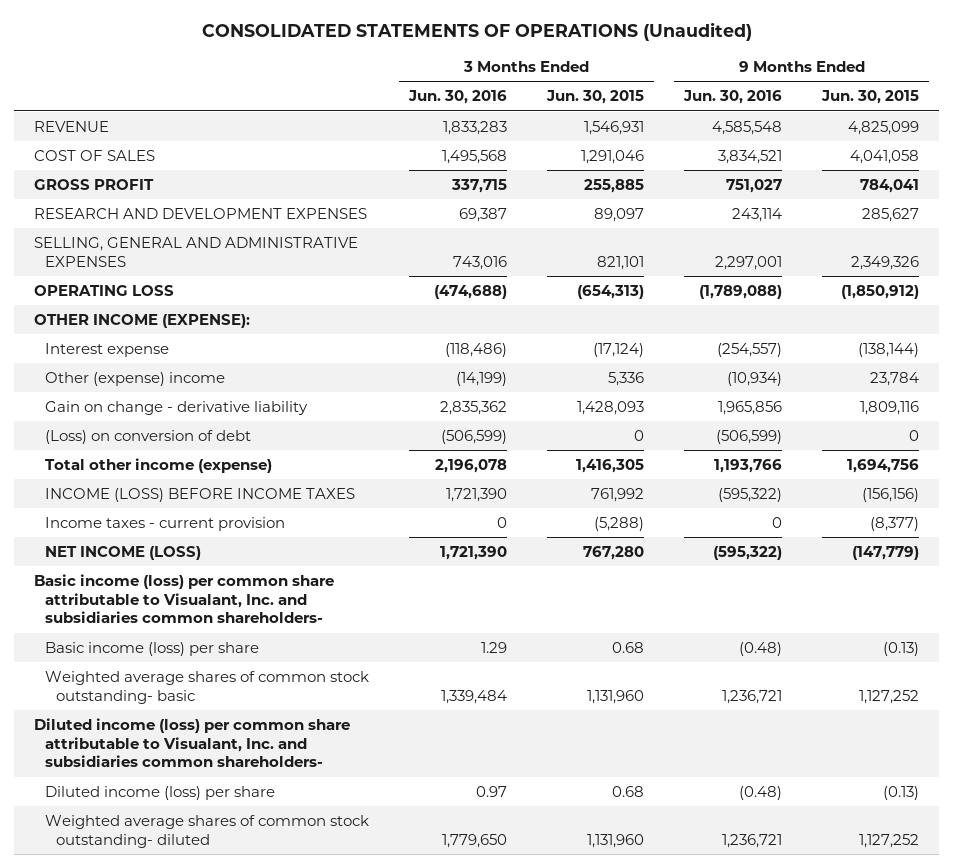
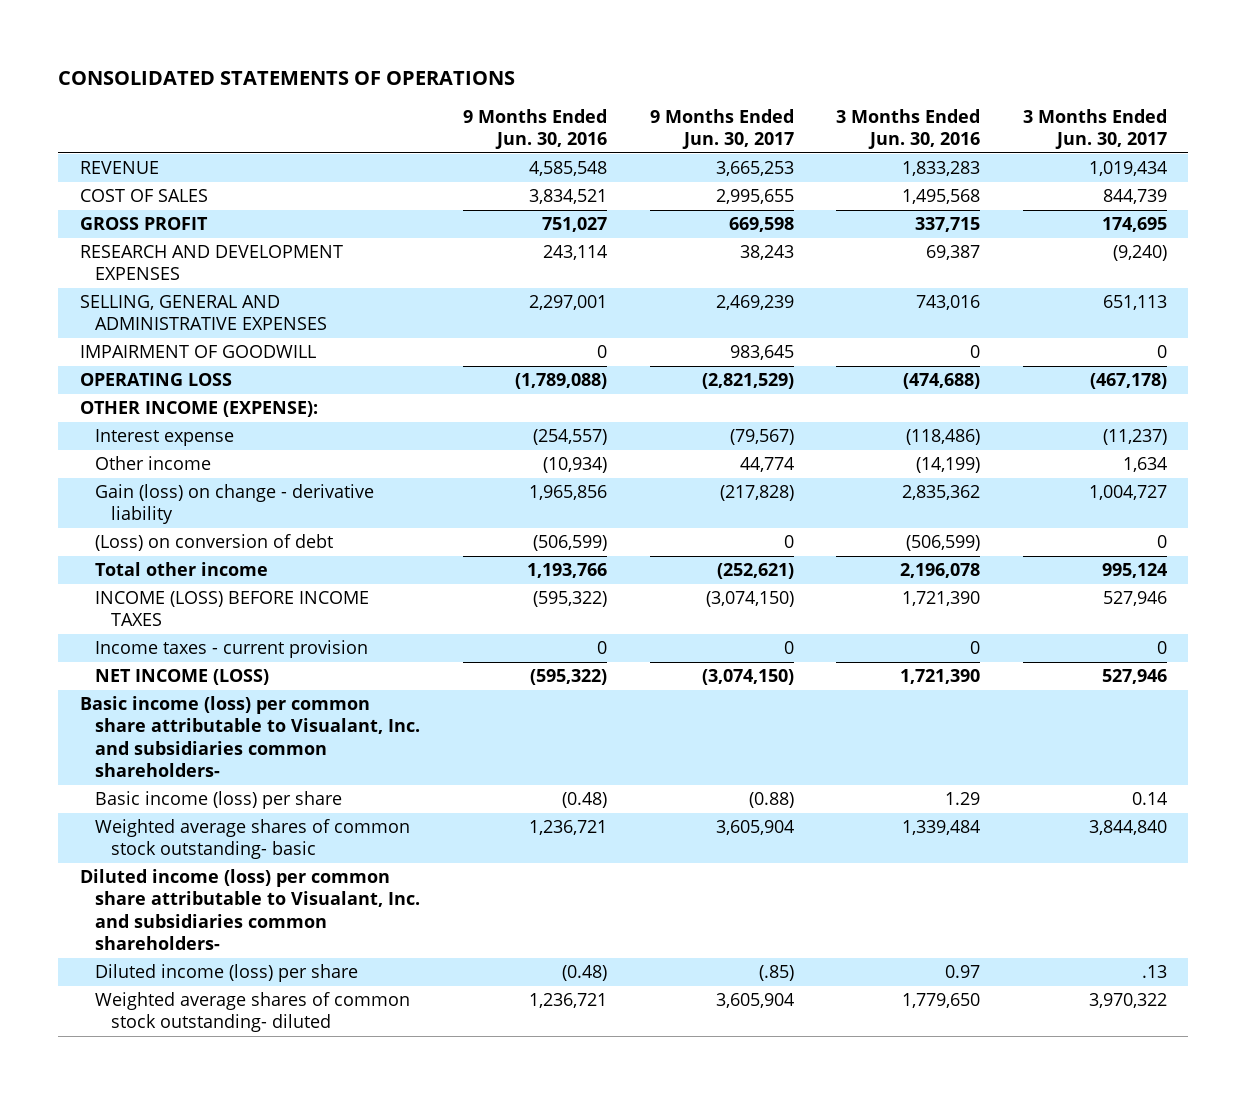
[201,22,752,42] CONSOLIDATED STATEMENTS OF OPERATIONS (Unaudited) -> [58,71,516,86] CONSOLIDATED STATEMENTS OF OPERATIONS
[546,90,645,105] Jun. 30, 2015 -> none
[821,90,920,105] Jun. 30, 2015 -> none
none -> [649,108,794,150] 9 Months Ended Jun. 30, 2017
none -> [1022,108,1167,150] 3 Months Ended Jun. 30, 2017
none -> [79,344,316,358] IMPAIRMENT OF GOODWILL
[44,371,225,386] Other (expense) income -> [95,455,212,470] Other income
[44,400,308,415] Gain on change - derivative liability -> [95,483,375,525] Gain (loss) on change - derivative liability
[44,457,272,473] Total other income (expense) -> [95,561,269,576] Total other income

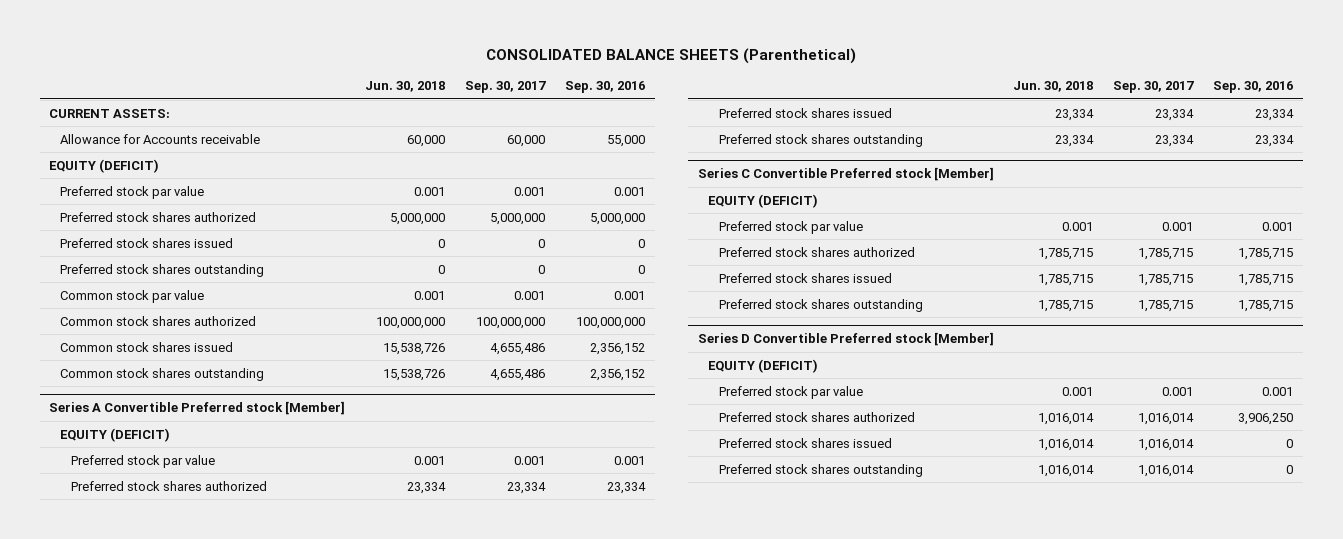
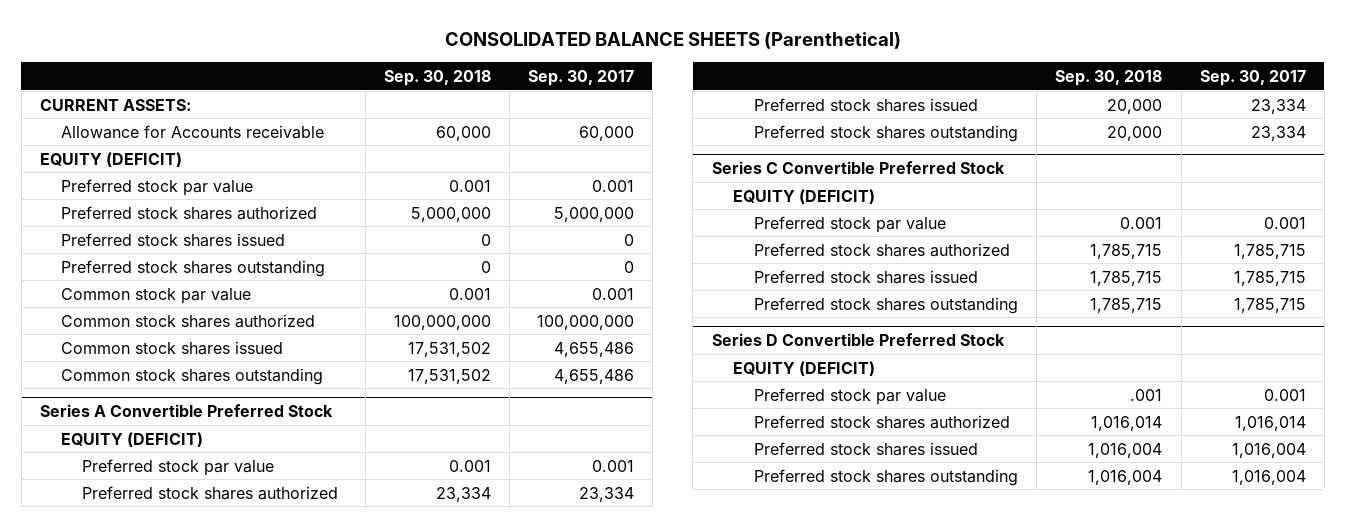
[365,81,446,93] Jun. 30, 2018 -> none
[565,81,646,94] Sep. 30, 2016 -> none
none -> [383,69,491,86] Sep. 30, 2018
[49,401,346,416] Series A Convertible Preferred stock [Member] -> [39,404,333,418] Series A Convertible Preferred Stock
[697,167,994,182] Series C Convertible Preferred stock [Member] -> [711,161,1005,175] Series C Convertible Preferred Stock
[697,332,994,347] Series D Convertible Preferred stock [Member] -> [711,333,1005,347] Series D Convertible Preferred Stock
[1138,438,1195,451] 1,016,014 -> [1231,442,1306,458] 1,016,004
[1138,464,1195,477] 1,016,014 -> [1231,469,1306,485] 1,016,004

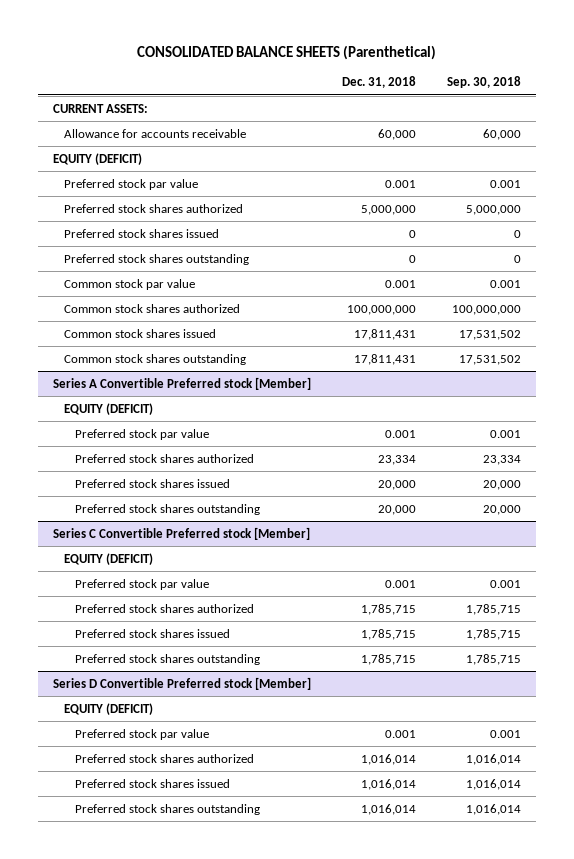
[527,69,634,86] Sep. 30, 2017 -> none
none -> [341,76,416,89] Dec. 31, 2018
[61,124,325,139] Allowance for Accounts receivable -> [64,128,247,138] Allowance for accounts receivable
[39,404,333,418] Series A Convertible Preferred Stock -> [53,376,312,390] Series A Convertible Preferred stock [Member]
[711,161,1005,175] Series C Convertible Preferred Stock -> [53,526,311,540] Series C Convertible Preferred stock [Member]
[711,333,1005,347] Series D Convertible Preferred Stock -> [53,676,312,690] Series D Convertible Preferred stock [Member]
[1130,388,1163,401] .001 -> [489,729,521,738] 0.001
[1088,442,1163,458] 1,016,004 -> [465,778,521,790] 1,016,014
[1088,469,1163,485] 1,016,004 -> [465,803,521,815] 1,016,014

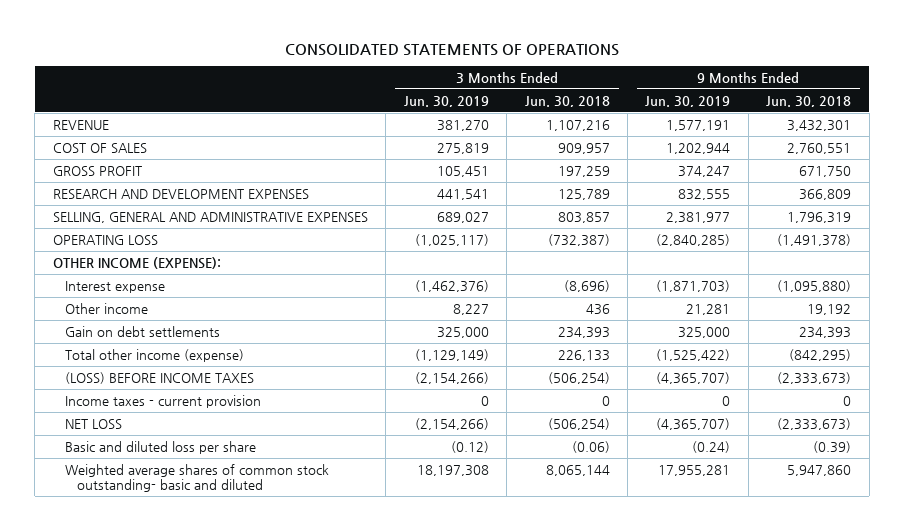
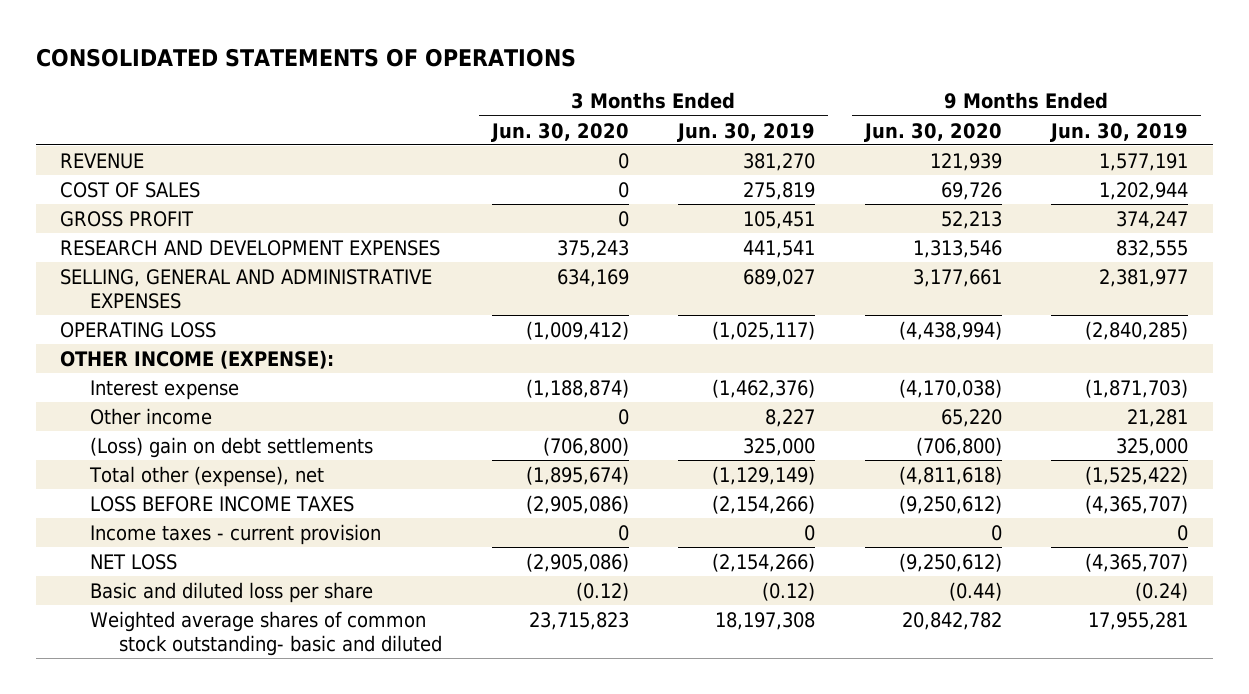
[524,95,610,107] Jun. 30, 2018 -> none
[766,95,852,107] Jun. 30, 2018 -> none
none -> [490,122,629,142] Jun. 30, 2020
none -> [863,122,1002,142] Jun. 30, 2020
[64,325,220,337] Gain on debt settlements -> [89,436,373,458] (Loss) gain on debt settlements
[64,348,244,362] Total other income (expense) -> [88,465,324,487] Total other (expense), net
[64,371,254,384] (LOSS) BEFORE INCOME TAXES -> [89,495,354,512] LOSS BEFORE INCOME TAXES

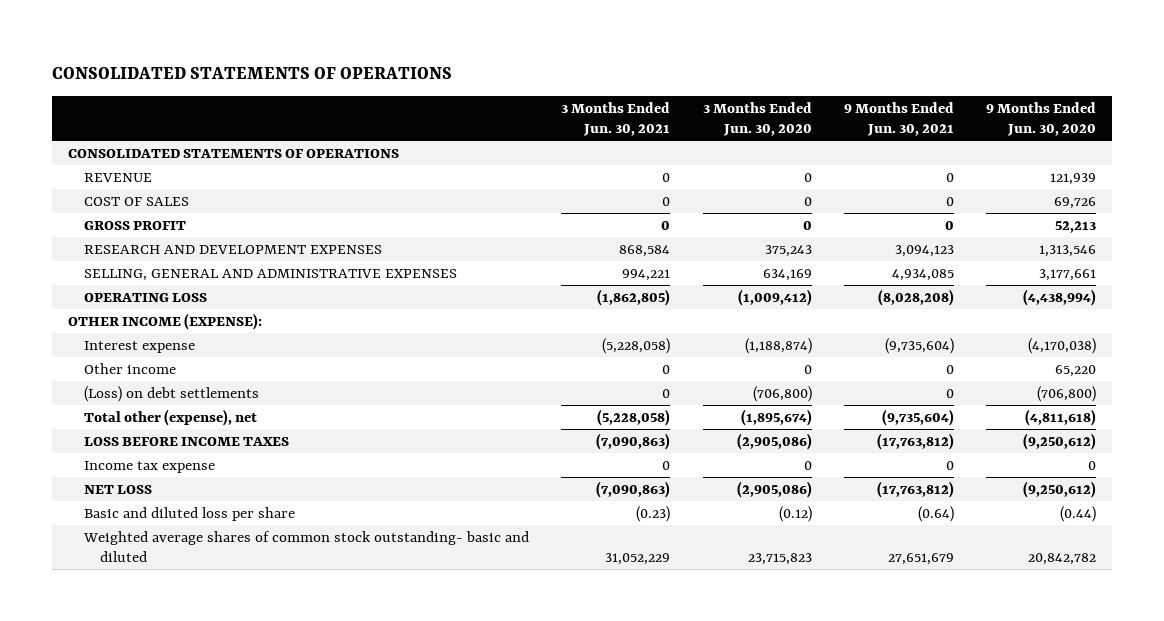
[677,122,816,142] Jun. 30, 2019 -> none
[1050,122,1189,142] Jun. 30, 2019 -> none
none -> [561,101,671,136] 3 Months Ended Jun. 30, 2021
none -> [843,101,954,136] 9 Months Ended Jun. 30, 2021
none -> [68,149,400,159] CONSOLIDATED STATEMENTS OF OPERATIONS
[89,436,373,458] (Loss) gain on debt settlements -> [84,386,260,403] (Loss) on debt settlements
[89,523,381,545] Income taxes - current provision -> none
none -> [84,461,216,474] Income tax expense

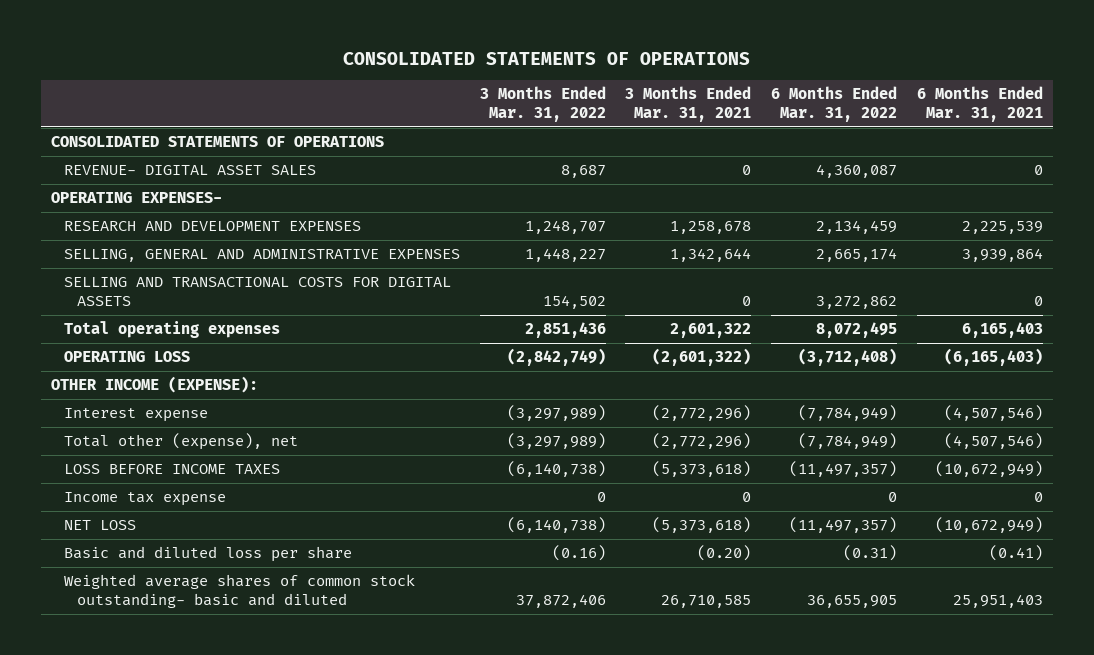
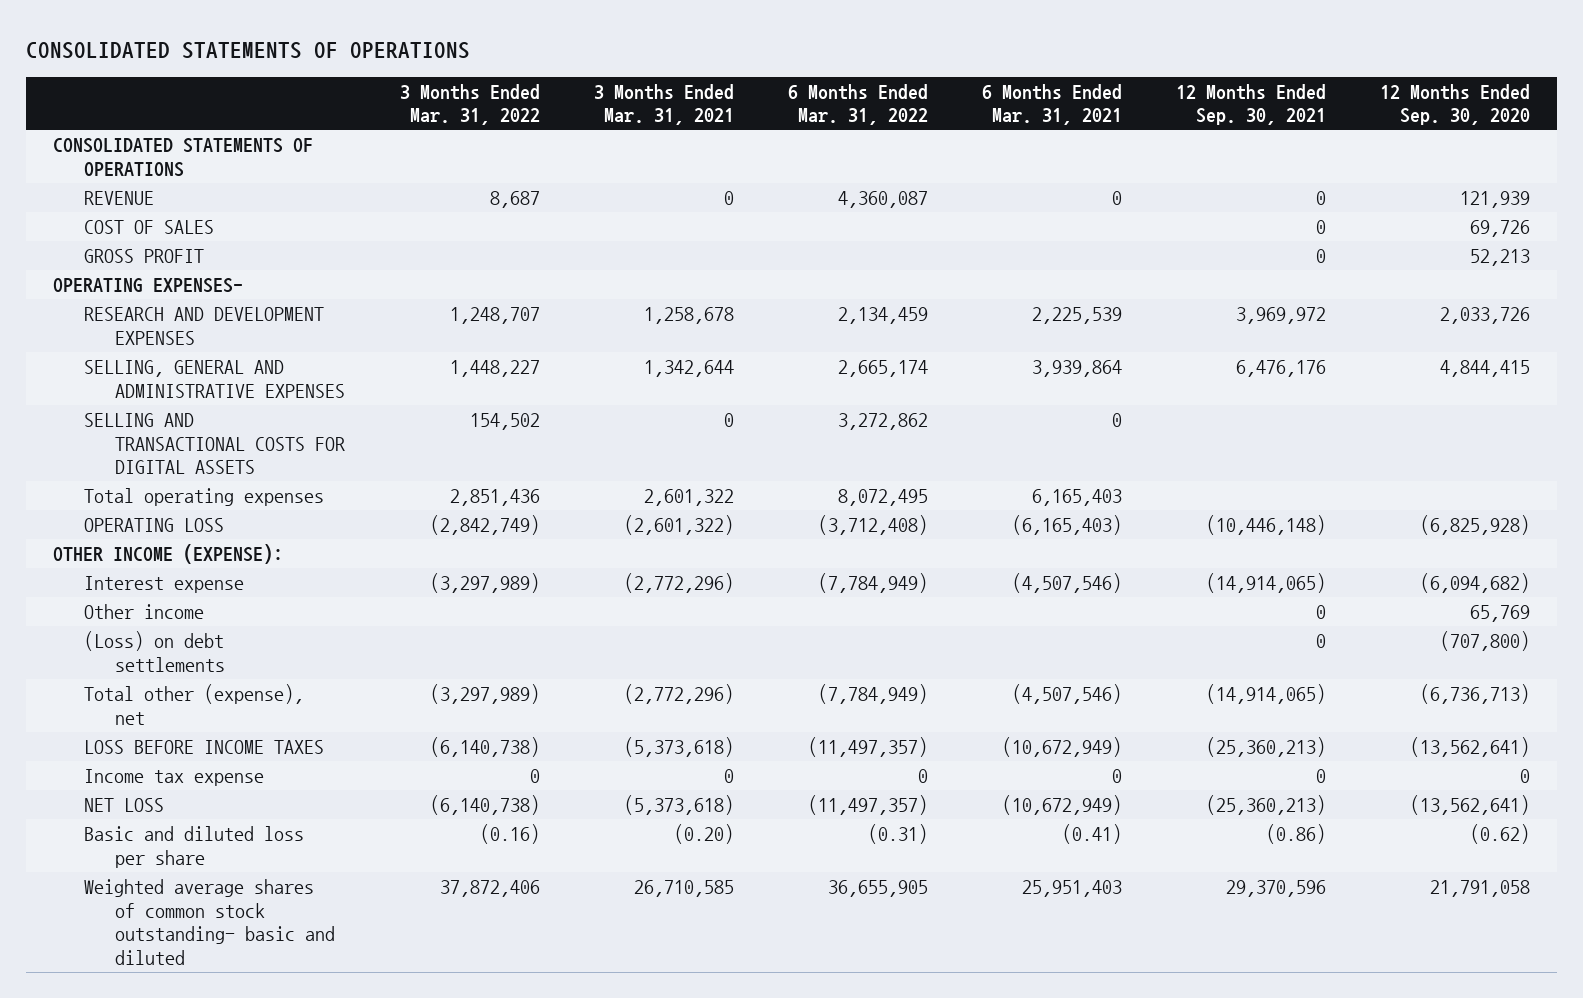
none -> [1175,83,1326,126] 12 Months Ended Sep. 30, 2021
none -> [1380,83,1531,126] 12 Months Ended Sep. 30, 2020
[63,165,316,176] REVENUE- DIGITAL ASSET SALES -> [84,190,155,205] REVENUE
none -> [84,219,215,234] COST OF SALES
none -> [84,248,205,263] GROSS PROFIT
none -> [84,603,205,619] Other income
none -> [84,630,226,672] (Loss) on debt settlements

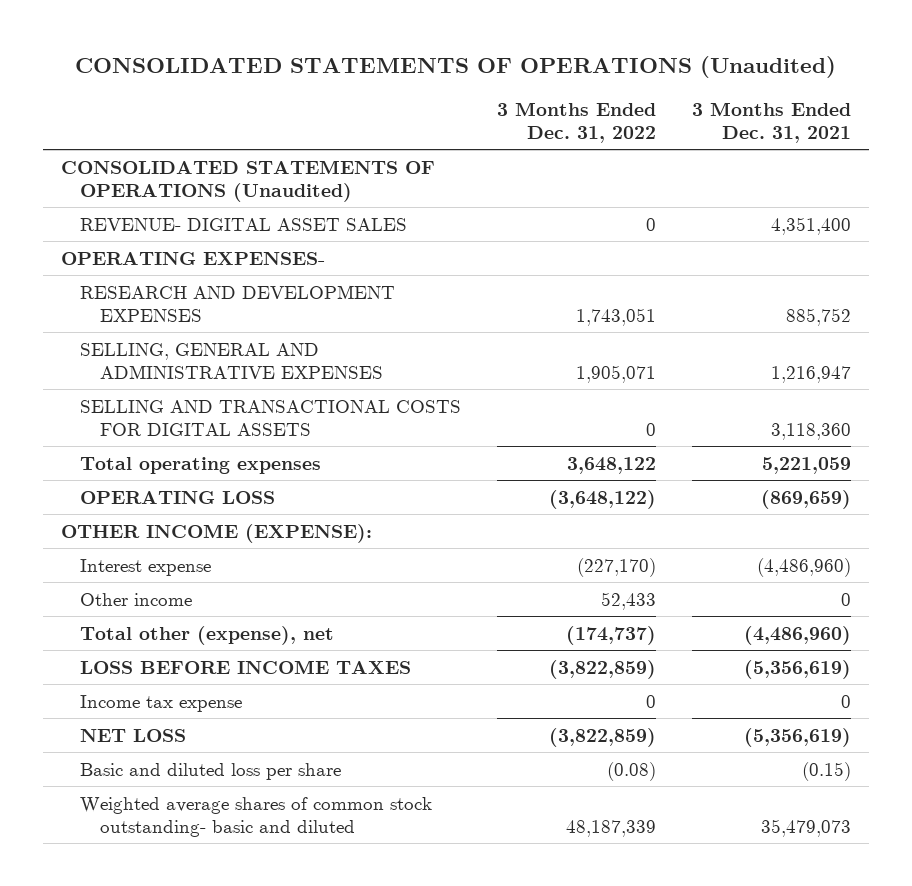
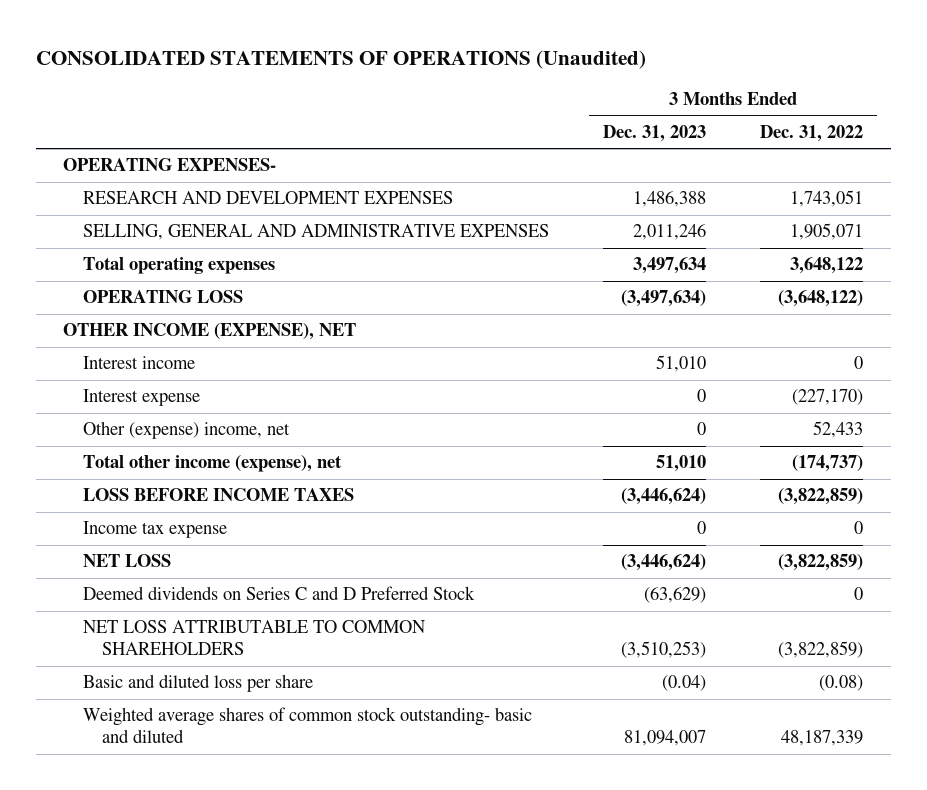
[691,101,851,143] 3 Months Ended Dec. 31, 2021 -> none
none -> [602,124,706,142] Dec. 31, 2023
[61,159,436,202] CONSOLIDATED STATEMENTS OF OPERATIONS (Unaudited) -> none
[80,217,408,231] REVENUE- DIGITAL ASSET SALES -> none
[80,399,462,436] SELLING AND TRANSACTIONAL COSTS FOR DIGITAL ASSETS -> none
[61,523,373,543] OTHER INCOME (EXPENSE): -> [63,323,357,341] OTHER INCOME (EXPENSE), NET
none -> [82,356,195,370] Interest income
[80,592,193,606] Other income -> [82,421,290,440] Other (expense) income, net
[80,625,335,645] Total other (expense), net -> [82,455,342,473] Total other income (expense), net
none -> [82,586,475,601] Deemed dividends on Series C and D Preferred Stock
none -> [82,620,426,656] NET LOSS ATTRIBUTABLE TO COMMON SHAREHOLDERS

